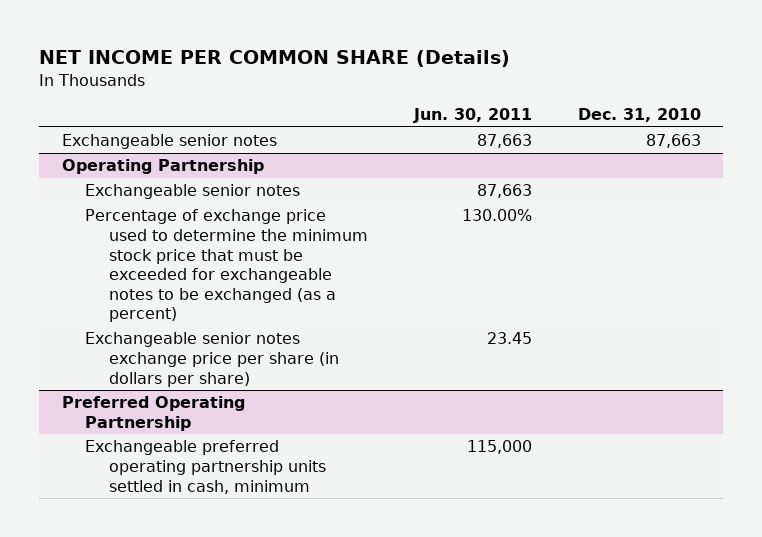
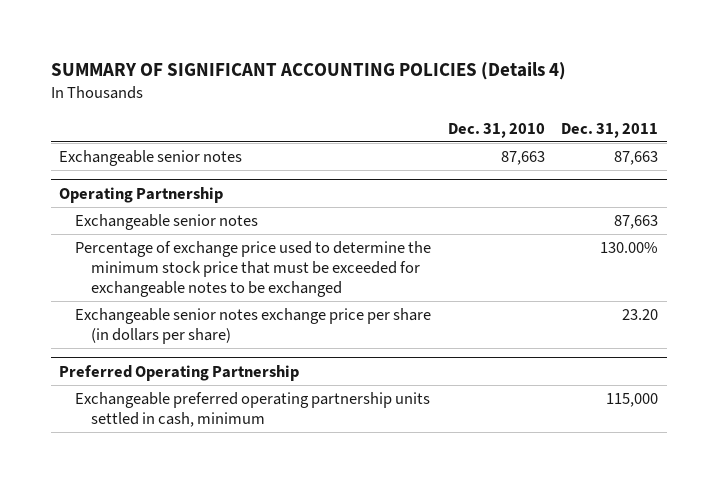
[38,49,510,67] NET INCOME PER COMMON SHARE (Details) -> [50,62,566,81] SUMMARY OF SIGNIFICANT ACCOUNTING POLICIES (Details 4)
[412,107,532,123] Jun. 30, 2011 -> none
none -> [561,122,659,138] Dec. 31, 2011
[85,209,369,323] Percentage of exchange price used to determine the minimum stock price that must be exceeded for exchangeable notes to be exchanged (as a percent) -> [75,240,432,297] Percentage of exchange price used to determine the minimum stock price that must be exceeded for exchangeable notes to be exchanged

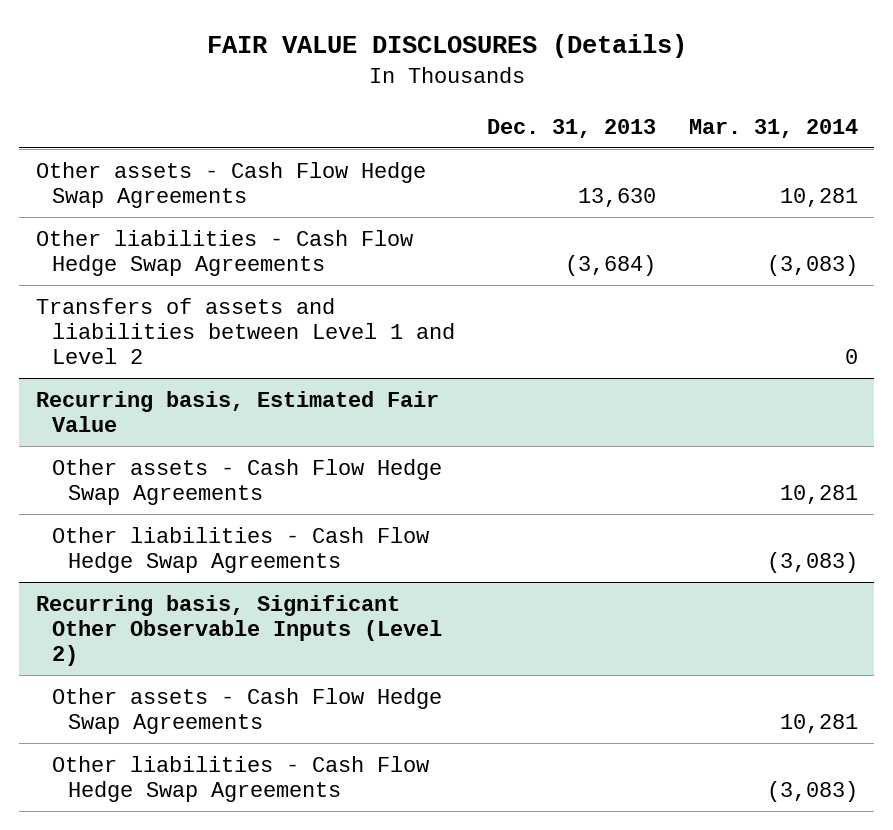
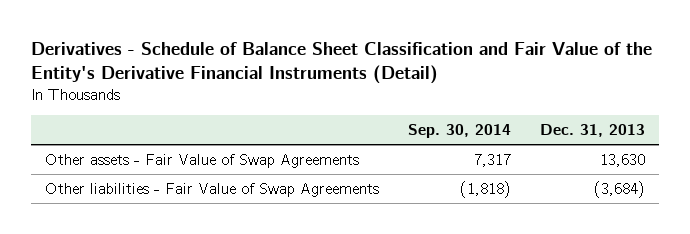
[206,34,687,59] FAIR VALUE DISCLOSURES (Details) -> [31,41,653,84] Derivatives - Schedule of Balance Sheet Classification and Fair Value of the Entity's Derivative Financial Instruments (Detail)
[688,118,858,138] Mar. 31, 2014 -> none
none -> [408,123,512,138] Sep. 30, 2014
[35,297,455,365] Transfers of assets and liabilities between Level 1 and Level 2 -> none
[35,390,439,433] Recurring basis, Estimated Fair Value -> none
[51,458,442,506] Other assets - Cash Flow Hedge Swap Agreements -> none
[51,526,429,574] Other liabilities - Cash Flow Hedge Swap Agreements -> none
[35,594,442,667] Recurring basis, Significant Other Observable Inputs (Level 2) -> none
[51,687,442,735] Other assets - Cash Flow Hedge Swap Agreements -> none
[51,755,429,803] Other liabilities - Cash Flow Hedge Swap Agreements -> none
[35,161,426,209] Other assets - Cash Flow Hedge Swap Agreements -> [45,153,360,168] Other assets - Fair Value of Swap Agreements
[35,229,413,277] Other liabilities - Cash Flow Hedge Swap Agreements -> [45,182,380,197] Other liabilities - Fair Value of Swap Agreements

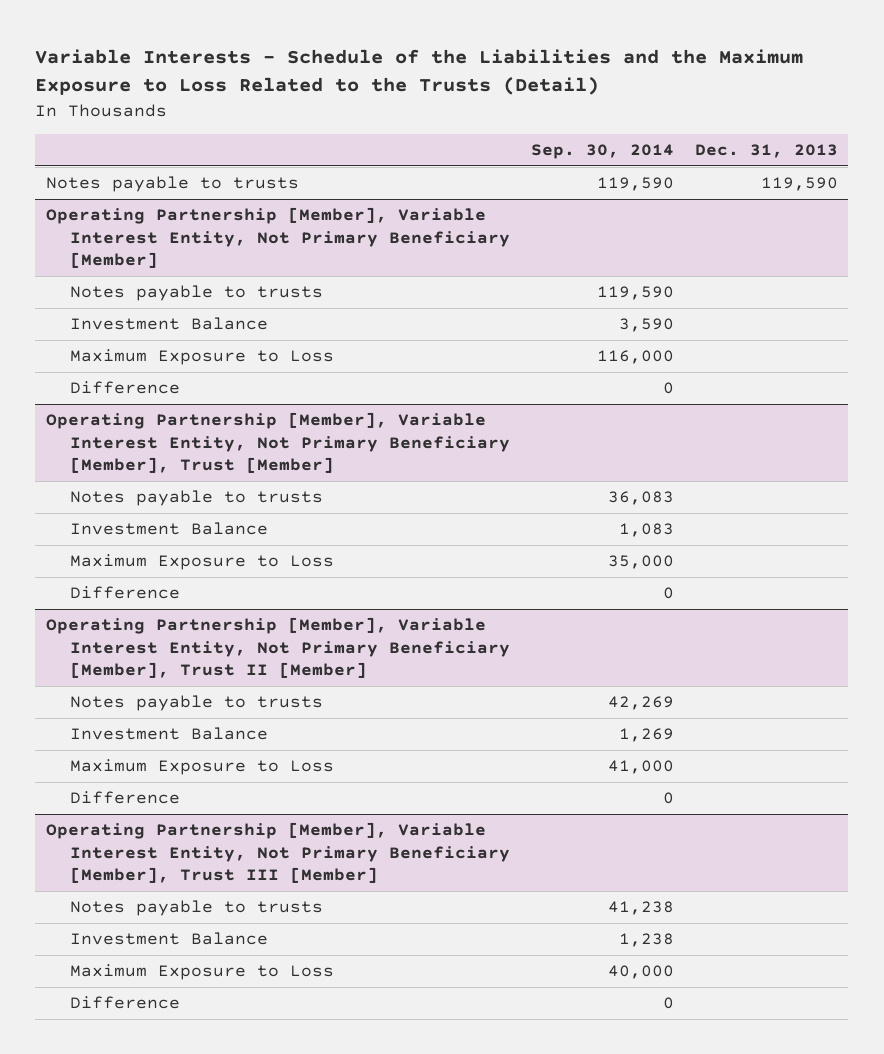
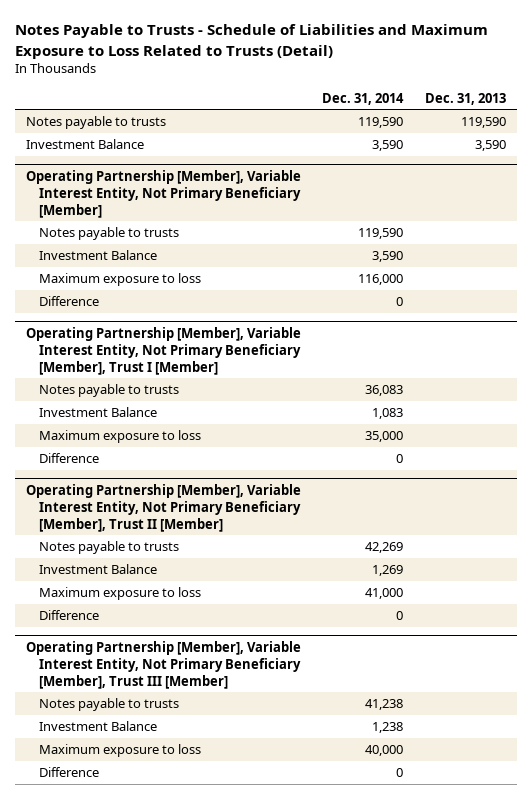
[35,49,804,96] Variable Interests - Schedule of the Liabilities and the Maximum Exposure to Loss Related to the Trusts (Detail) -> [14,24,488,59] Notes Payable to Trusts - Schedule of Liabilities and Maximum Exposure to Loss Related to Trusts (Detail)
[531,143,675,159] Sep. 30, 2014 -> none
none -> [322,92,405,105] Dec. 31, 2014
none -> [25,139,144,150] Investment Balance
[70,349,335,366] Maximum Exposure to Loss -> [39,273,202,287] Maximum exposure to loss
[45,412,511,474] Operating Partnership [Member], Variable Interest Entity, Not Primary Beneficiary [Member], Trust [Member] -> [25,326,302,375] Operating Partnership [Member], Variable Interest Entity, Not Primary Beneficiary [Member], Trust I [Member]
[70,554,335,571] Maximum Exposure to Loss -> [39,430,202,444] Maximum exposure to loss
[70,759,335,776] Maximum Exposure to Loss -> [39,587,202,601] Maximum exposure to loss
[70,964,335,981] Maximum Exposure to Loss -> [39,744,202,758] Maximum exposure to loss

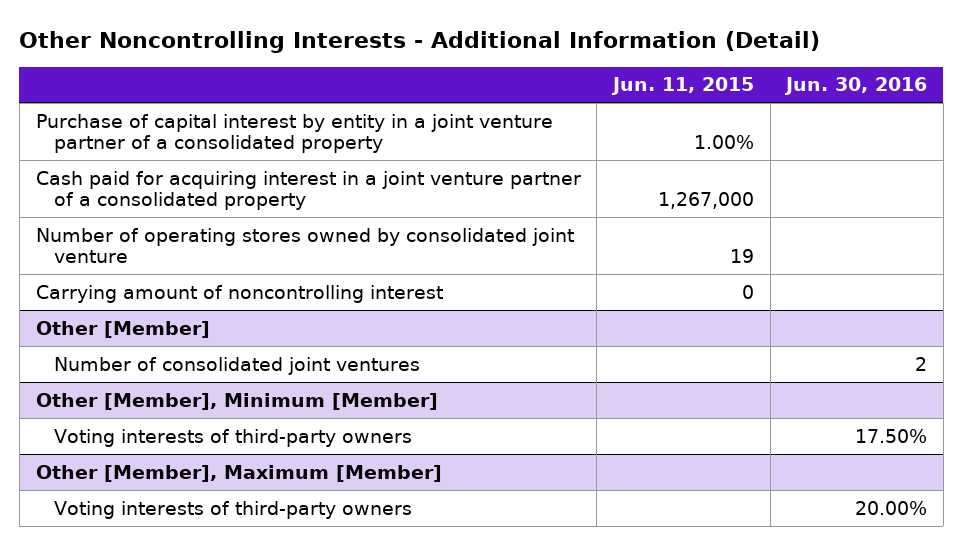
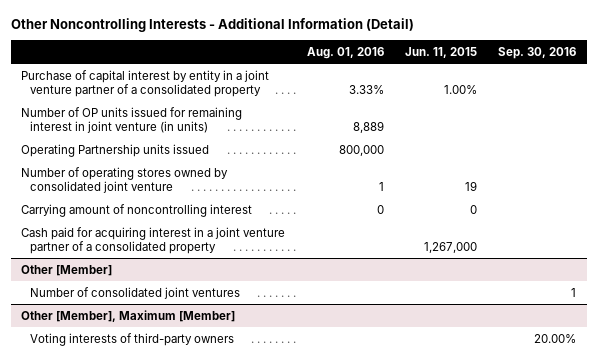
[784,77,928,96] Jun. 30, 2016 -> none
none -> [306,46,384,59] Aug. 01, 2016
none -> [498,46,577,59] Sep. 30, 2016
none -> [21,106,243,133] Number of OP units issued for remaining interest in joint venture (in units)
none -> [21,143,210,157] Operating Partnership units issued
[35,170,581,211] Cash paid for acquiring interest in a joint venture partner of a consolidated property -> [21,226,286,254] Cash paid for acquiring interest in a joint venture partner of a consolidated property
[35,392,438,410] Other [Member], Minimum [Member] -> none
[54,428,413,447] Voting interests of third-party owners -> none

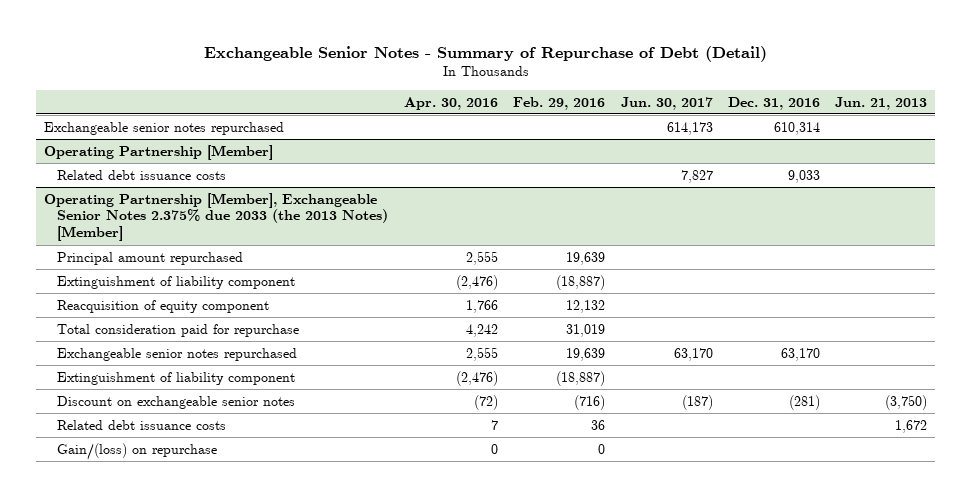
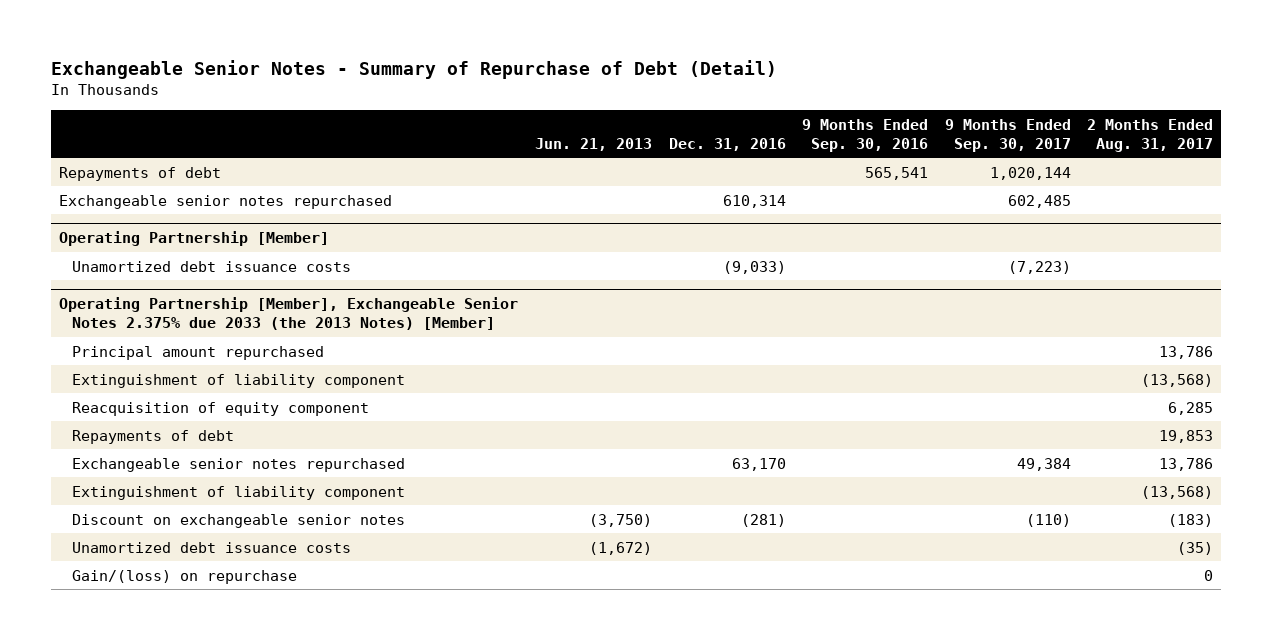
[403,96,498,110] Apr. 30, 2016 -> none
[513,96,606,110] Feb. 29, 2016 -> none
[620,96,713,110] Jun. 30, 2017 -> none
none -> [802,118,929,152] 9 Months Ended Sep. 30, 2016
none -> [944,118,1071,152] 9 Months Ended Sep. 30, 2017
none -> [1087,118,1214,152] 2 Months Ended Aug. 31, 2017
none -> [59,166,222,181] Repayments of debt
[57,169,227,180] Related debt issuance costs -> [72,260,352,272] Unamortized debt issuance costs
[788,169,821,183] 9,033 -> [722,260,786,274] (9,033)
[57,323,300,337] Total consideration paid for repurchase -> none
none -> [72,429,235,444] Repayments of debt
[57,419,227,430] Related debt issuance costs -> [72,541,352,553] Unamortized debt issuance costs
[895,419,928,433] 1,672 -> [588,541,652,555] (1,672)

